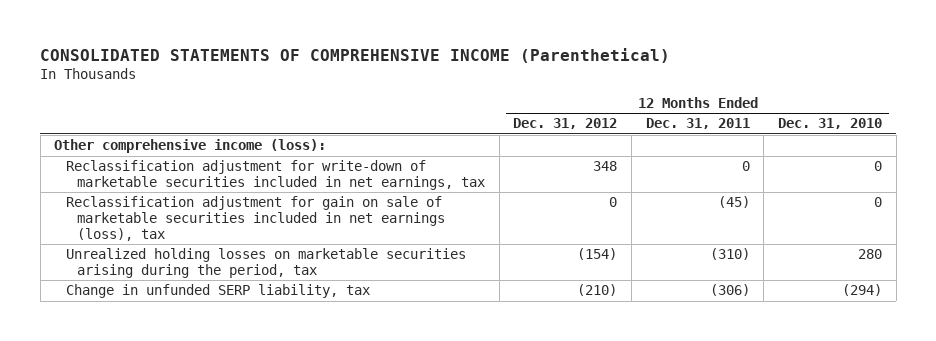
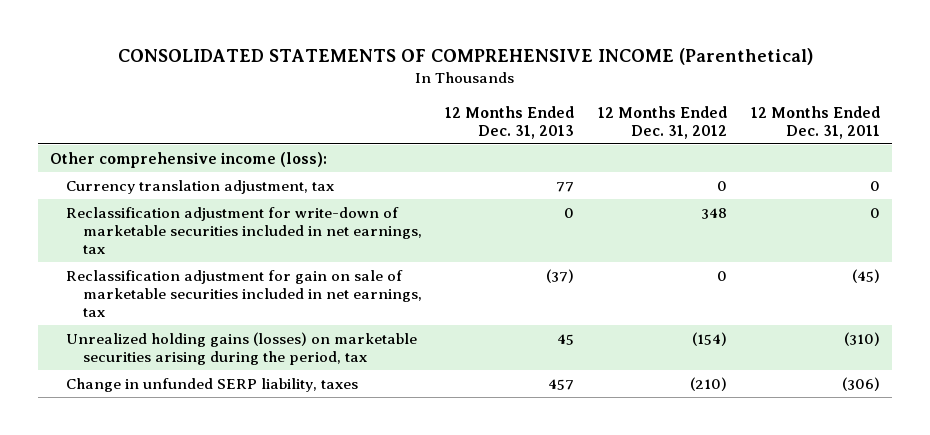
[777,118,882,130] Dec. 31, 2010 -> none
none -> [445,105,575,139] 12 Months Ended Dec. 31, 2013
none -> [66,179,335,194] Currency translation adjustment, tax
[65,196,445,241] Reclassification adjustment for gain on sale of marketable securities included in net earnings (loss), tax -> [66,269,422,317] Reclassification adjustment for gain on sale of marketable securities included in net earnings, tax
[65,248,466,278] Unrealized holding losses on marketable securities arising during the period, tax -> [66,331,418,365] Unrealized holding gains (losses) on marketable securities arising during the period, tax
[65,284,370,299] Change in unfunded SERP liability, tax -> [66,377,359,392] Change in unfunded SERP liability, taxes

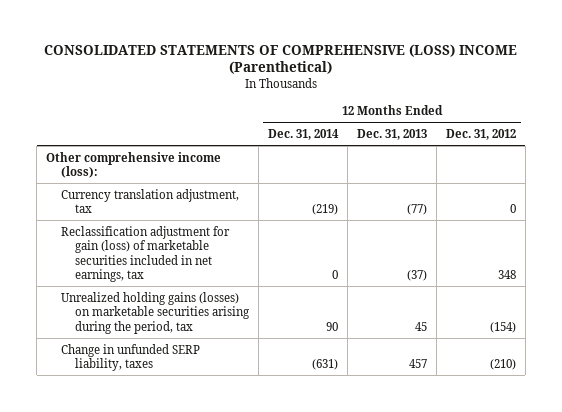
[118,48,814,66] CONSOLIDATED STATEMENTS OF COMPREHENSIVE INCOME (Parenthetical) -> [43,43,517,75] CONSOLIDATED STATEMENTS OF COMPREHENSIVE (LOSS) INCOME (Parenthetical)
[751,105,881,139] 12 Months Ended Dec. 31, 2011 -> none
none -> [268,129,340,141] Dec. 31, 2014
[66,206,422,254] Reclassification adjustment for write-down of marketable securities included in net earnings, tax -> none
[556,181,575,192] 77 -> [406,204,427,216] (77)
[66,269,422,317] Reclassification adjustment for gain on sale of marketable securities included in net earnings, tax -> [60,225,230,283] Reclassification adjustment for gain (loss) of marketable securities included in net earnings, tax
[717,270,728,281] 0 -> [497,270,516,280] 348

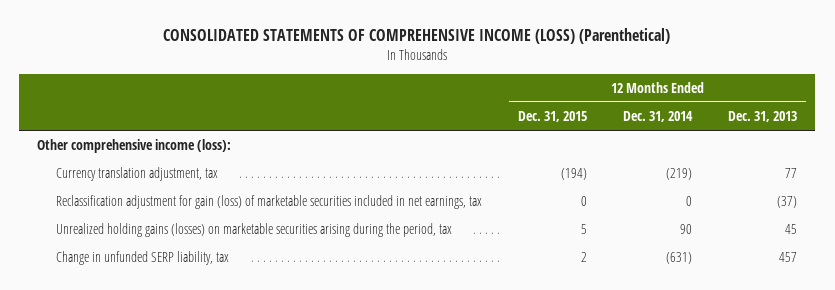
[43,43,517,75] CONSOLIDATED STATEMENTS OF COMPREHENSIVE (LOSS) INCOME (Parenthetical) -> [163,27,671,44] CONSOLIDATED STATEMENTS OF COMPREHENSIVE INCOME (LOSS) (Parenthetical)
[445,129,516,141] Dec. 31, 2012 -> none
none -> [517,110,587,122] Dec. 31, 2015
[406,204,427,216] (77) -> [785,168,798,179] 77
[60,343,200,372] Change in unfunded SERP liability, taxes -> [55,251,229,266] Change in unfunded SERP liability, tax

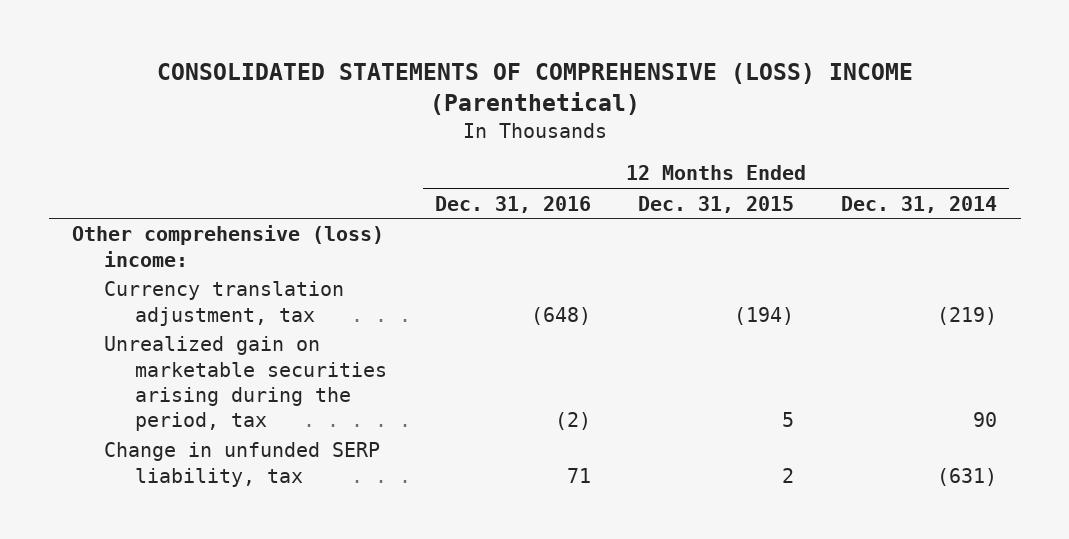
[163,27,671,44] CONSOLIDATED STATEMENTS OF COMPREHENSIVE INCOME (LOSS) (Parenthetical) -> [156,62,913,115] CONSOLIDATED STATEMENTS OF COMPREHENSIVE (LOSS) INCOME (Parenthetical)
[728,110,798,122] Dec. 31, 2013 -> none
none -> [434,195,591,213] Dec. 31, 2016
[37,139,232,154] Other comprehensive income (loss): -> [72,225,385,267] Other comprehensive (loss) income:
[55,195,482,210] Reclassification adjustment for gain (loss) of marketable securities included in net earnings, tax -> none
[55,223,452,238] Unrealized holding gains (losses) on marketable securities arising during the period, tax -> [103,336,388,432] Unrealized gain on marketable securities arising during the period, tax

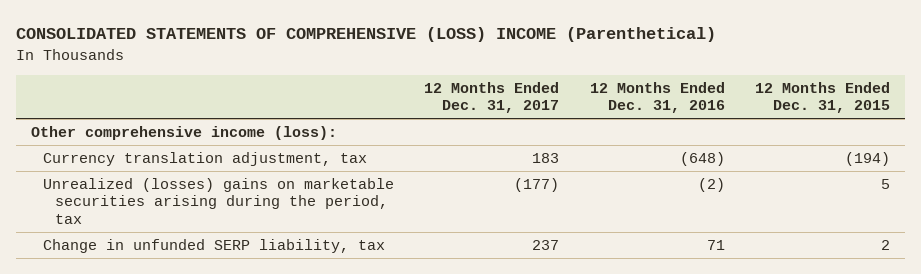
[841,195,998,213] Dec. 31, 2014 -> none
none -> [424,81,560,114] 12 Months Ended Dec. 31, 2017
[72,225,385,267] Other comprehensive (loss) income: -> [31,126,338,141] Other comprehensive income (loss):
[103,336,388,432] Unrealized gain on marketable securities arising during the period, tax -> [43,178,395,224] Unrealized (losses) gains on marketable securities arising during the period, tax

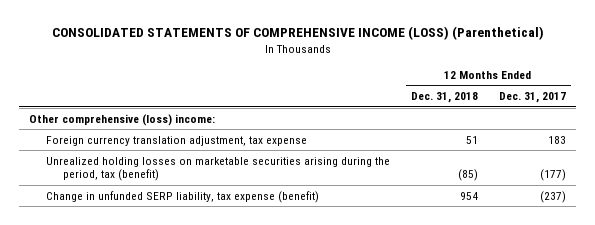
[16,27,717,43] CONSOLIDATED STATEMENTS OF COMPREHENSIVE (LOSS) INCOME (Parenthetical) -> [51,26,544,41] CONSOLIDATED STATEMENTS OF COMPREHENSIVE INCOME (LOSS) (Parenthetical)
[589,81,725,114] 12 Months Ended Dec. 31, 2016 -> none
[754,81,890,114] 12 Months Ended Dec. 31, 2015 -> none
none -> [411,92,479,104] Dec. 31, 2018
[31,126,338,141] Other comprehensive income (loss): -> [29,113,216,126] Other comprehensive (loss) income:
[43,152,368,167] Currency translation adjustment, tax -> [46,135,308,146] Foreign currency translation adjustment, tax expense
[43,178,395,224] Unrealized (losses) gains on marketable securities arising during the period, tax -> [46,156,391,182] Unrealized holding losses on marketable securities arising during the period, tax (benefit)
[43,239,386,254] Change in unfunded SERP liability, tax -> [46,190,320,203] Change in unfunded SERP liability, tax expense (benefit)
[532,240,560,251] 237 -> [539,190,566,203] (237)

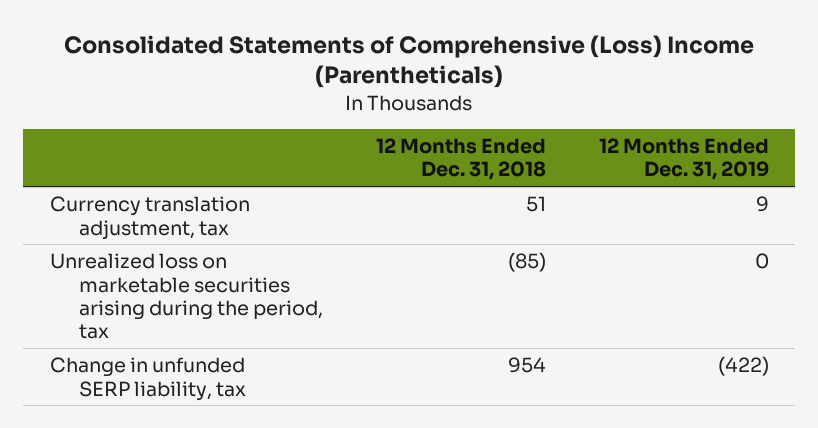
[51,26,544,41] CONSOLIDATED STATEMENTS OF COMPREHENSIVE INCOME (LOSS) (Parenthetical) -> [64,35,755,89] Consolidated Statements of Comprehensive (Loss) Income (Parentheticals)
[498,92,566,104] Dec. 31, 2017 -> none
none -> [598,138,769,181] 12 Months Ended Dec. 31, 2019
[29,113,216,126] Other comprehensive (loss) income: -> none
[46,135,308,146] Foreign currency translation adjustment, tax expense -> [49,196,250,239] Currency translation adjustment, tax
[46,156,391,182] Unrealized holding losses on marketable securities arising during the period, tax (benefit) -> [49,253,323,340] Unrealized loss on marketable securities arising during the period, tax
[46,190,320,203] Change in unfunded SERP liability, tax expense (benefit) -> [49,357,246,401] Change in unfunded SERP liability, tax

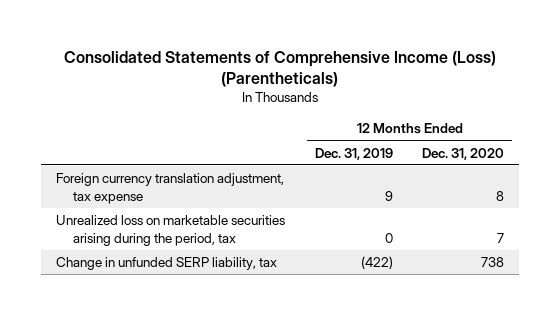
[64,35,755,89] Consolidated Statements of Comprehensive (Loss) Income (Parentheticals) -> [64,50,497,87] Consolidated Statements of Comprehensive Income (Loss) (Parentheticals)
[375,138,546,181] 12 Months Ended Dec. 31, 2018 -> none
none -> [422,147,505,160] Dec. 31, 2020
[49,196,250,239] Currency translation adjustment, tax -> [56,173,285,204] Foreign currency translation adjustment, tax expense

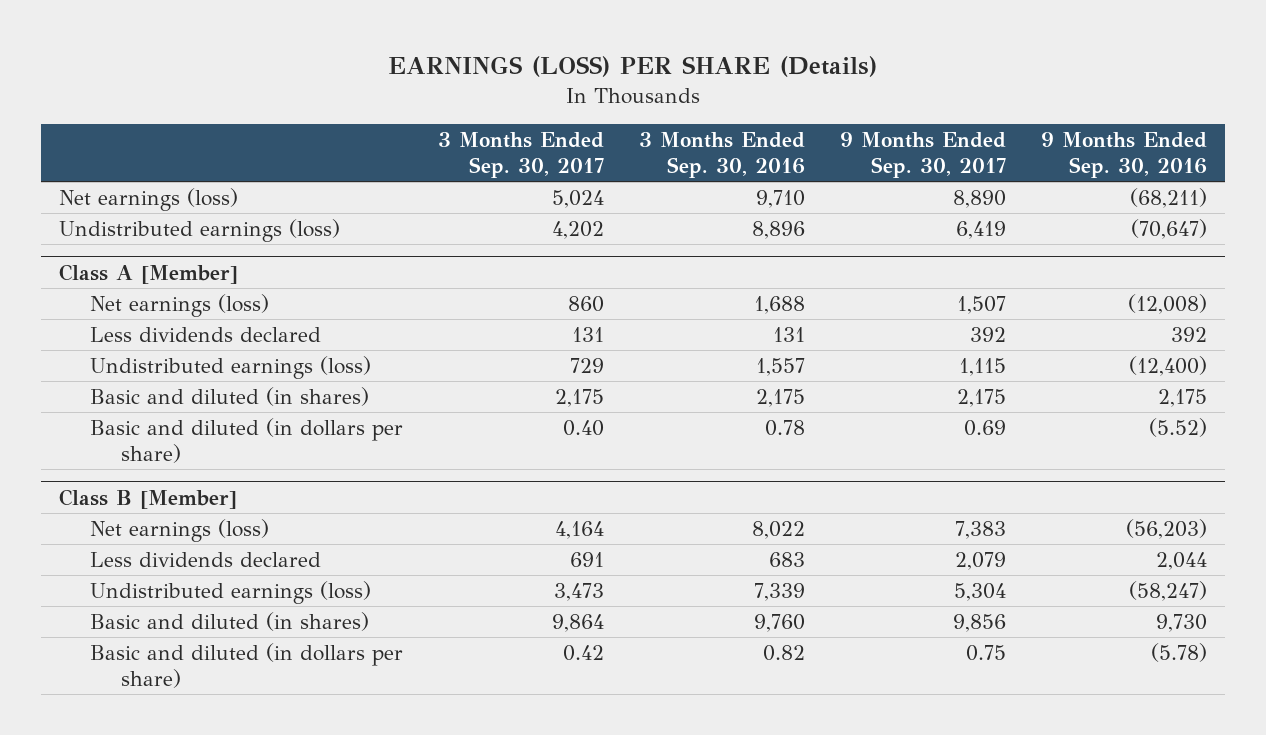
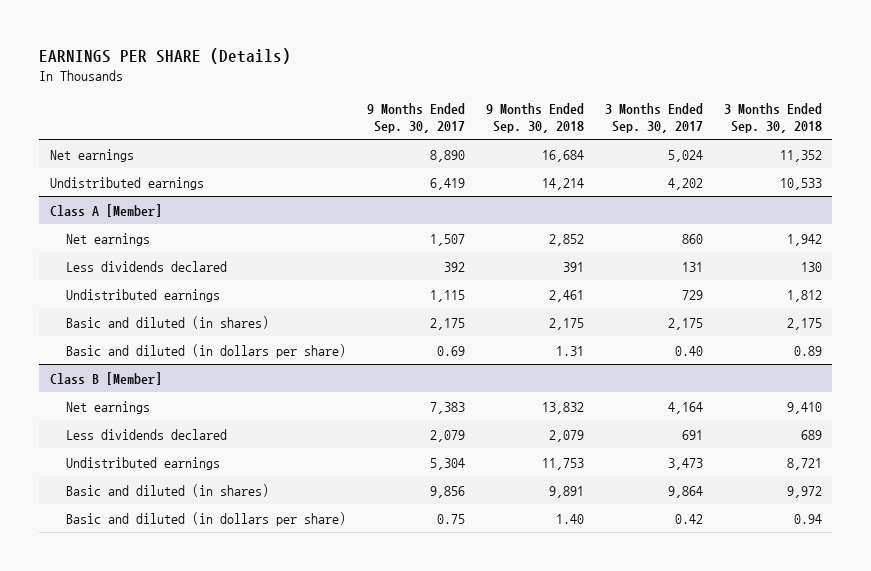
[388,56,878,78] EARNINGS (LOSS) PER SHARE (Details) -> [39,48,292,65] EARNINGS PER SHARE (Details)
[639,131,806,178] 3 Months Ended Sep. 30, 2016 -> none
[1041,131,1208,178] 9 Months Ended Sep. 30, 2016 -> none
none -> [485,103,584,133] 9 Months Ended Sep. 30, 2018
none -> [723,103,822,133] 3 Months Ended Sep. 30, 2018
[58,188,238,212] Net earnings (loss) -> [49,148,134,162] Net earnings
[58,219,340,243] Undistributed earnings (loss) -> [49,176,204,190] Undistributed earnings
[89,294,269,318] Net earnings (loss) -> [65,232,150,246] Net earnings
[89,356,371,380] Undistributed earnings (loss) -> [65,288,220,302] Undistributed earnings
[89,519,269,543] Net earnings (loss) -> [65,400,150,414] Net earnings
[89,581,371,605] Undistributed earnings (loss) -> [65,456,220,470] Undistributed earnings

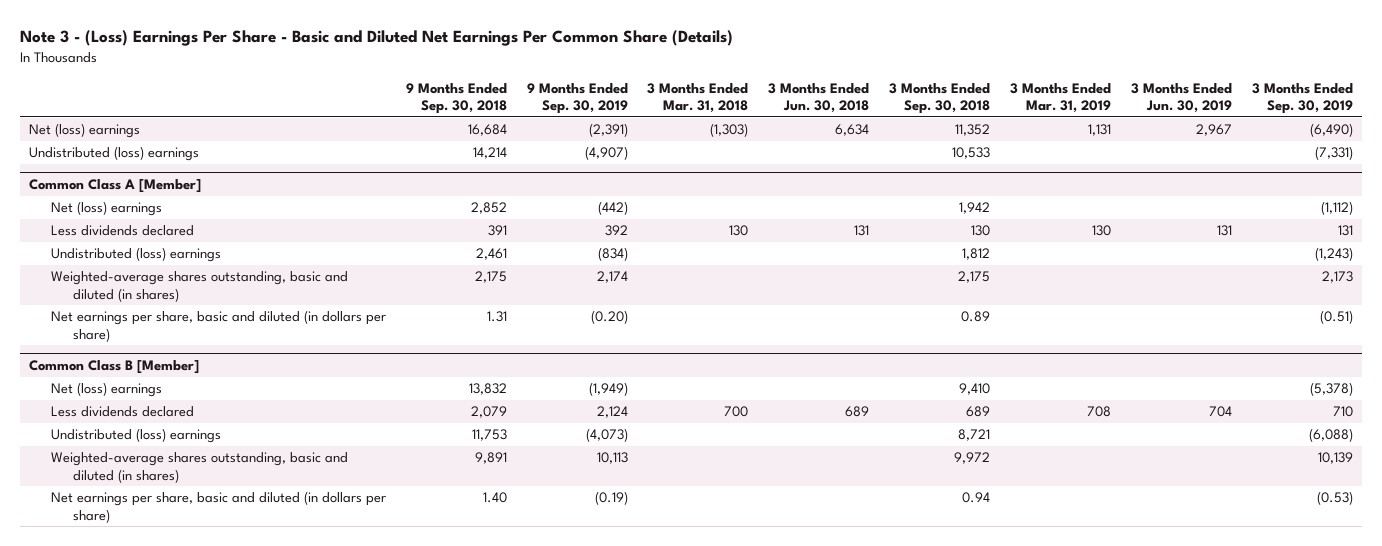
[39,48,292,65] EARNINGS PER SHARE (Details) -> [19,30,733,47] Note 3 - (Loss) Earnings Per Share - Basic and Diluted Net Earnings Per Common Share (Details)
[366,103,465,133] 9 Months Ended Sep. 30, 2017 -> none
[604,103,703,133] 3 Months Ended Sep. 30, 2017 -> none
none -> [526,82,628,115] 9 Months Ended Sep. 30, 2019
none -> [647,82,749,114] 3 Months Ended Mar. 31, 2018
none -> [768,82,870,114] 3 Months Ended Jun. 30, 2018
none -> [1009,82,1111,114] 3 Months Ended Mar. 31, 2019
none -> [1130,82,1232,114] 3 Months Ended Jun. 30, 2019
none -> [1251,82,1353,115] 3 Months Ended Sep. 30, 2019
[49,148,134,162] Net earnings -> [29,123,141,139] Net (loss) earnings
[49,176,204,190] Undistributed earnings -> [29,146,200,162] Undistributed (loss) earnings
[49,203,162,217] Class A [Member] -> [29,178,202,193] Common Class A [Member]
[65,232,150,246] Net earnings -> [51,201,163,217] Net (loss) earnings
[65,288,220,302] Undistributed earnings -> [51,247,222,263] Undistributed (loss) earnings
[65,315,269,329] Basic and diluted (in shares) -> [51,271,349,302] Weighted-average shares outstanding, basic and diluted (in shares)
[65,343,346,358] Basic and diluted (in dollars per share) -> [51,310,387,342] Net earnings per share, basic and diluted (in dollars per share)
[49,371,162,385] Class B [Member] -> [29,359,200,374] Common Class B [Member]
[65,400,150,414] Net earnings -> [51,382,163,398] Net (loss) earnings
[65,456,220,470] Undistributed earnings -> [51,428,222,444] Undistributed (loss) earnings
[65,483,269,497] Basic and diluted (in shares) -> [51,452,349,483] Weighted-average shares outstanding, basic and diluted (in shares)
[65,511,346,526] Basic and diluted (in dollars per share) -> [51,491,387,523] Net earnings per share, basic and diluted (in dollars per share)

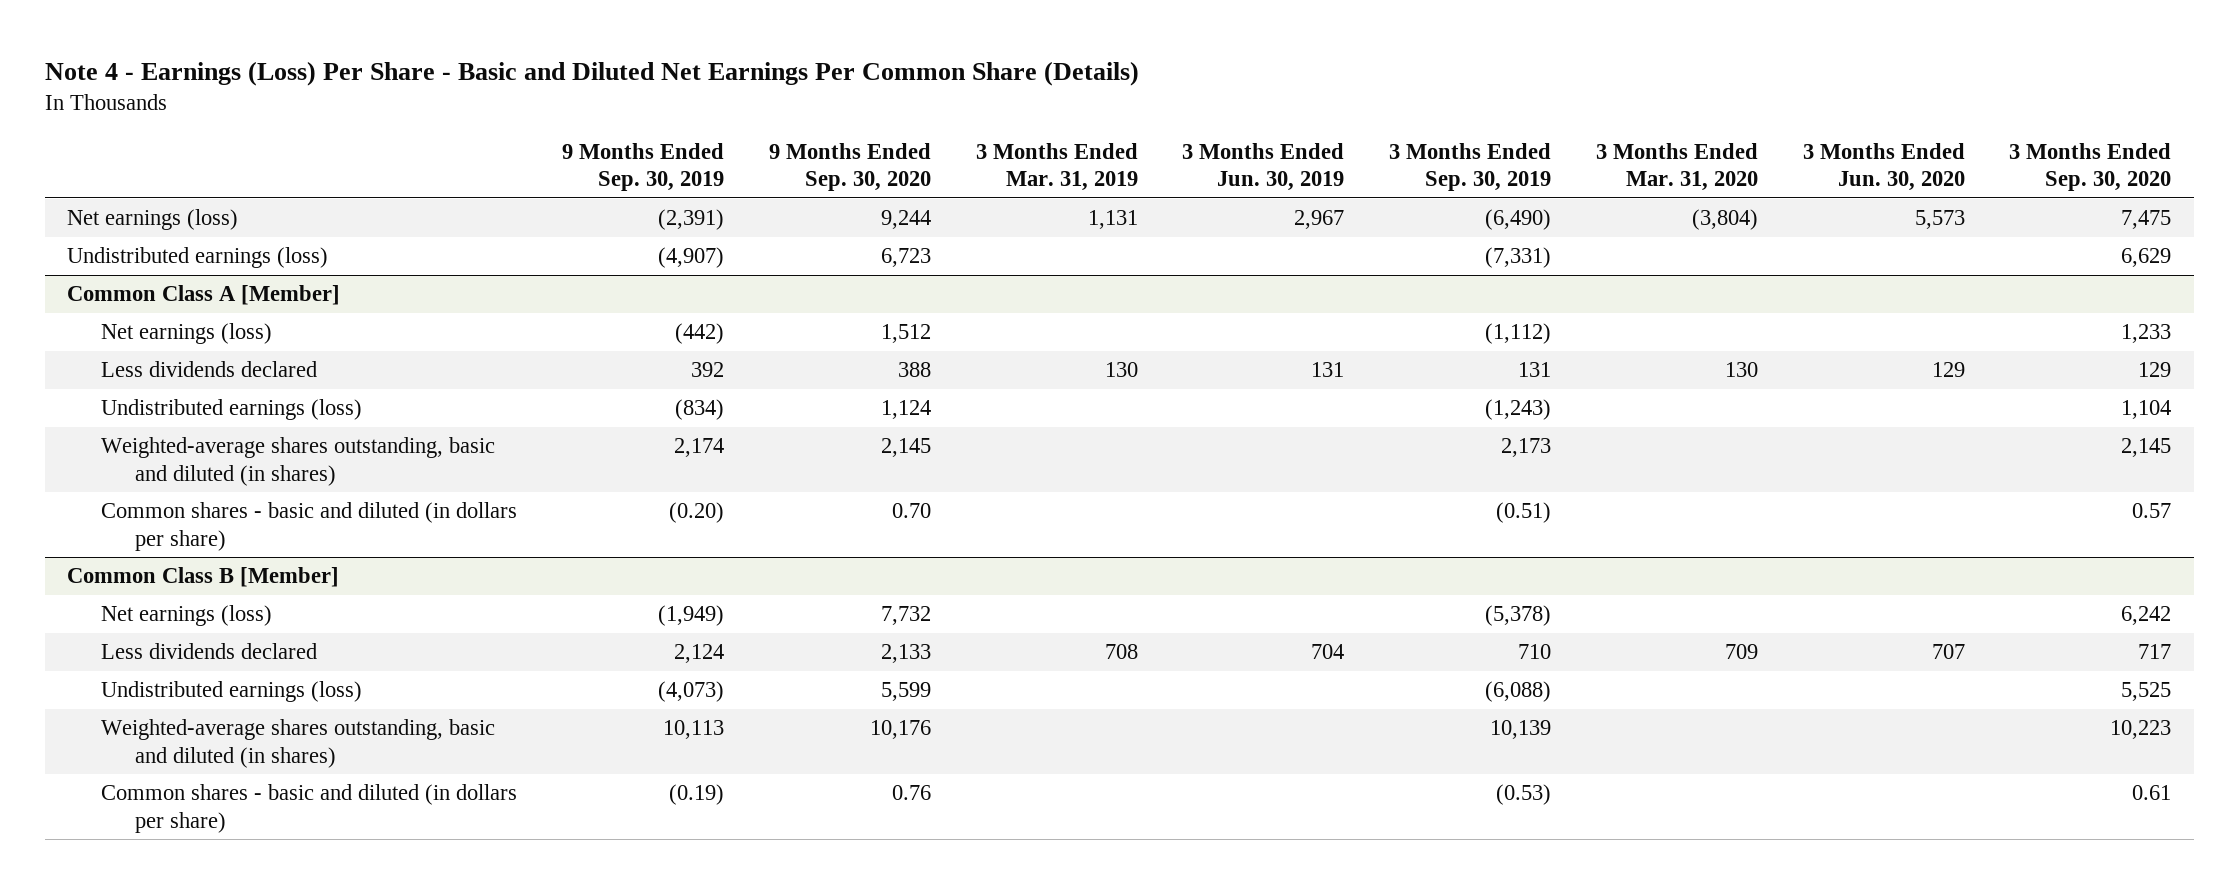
[19,30,733,47] Note 3 - (Loss) Earnings Per Share - Basic and Diluted Net Earnings Per Common Share (Details) -> [44,60,1139,86] Note 4 - Earnings (Loss) Per Share - Basic and Diluted Net Earnings Per Common Share (Details)
[405,82,507,115] 9 Months Ended Sep. 30, 2018 -> none
[647,82,749,114] 3 Months Ended Mar. 31, 2018 -> none
[768,82,870,114] 3 Months Ended Jun. 30, 2018 -> none
[889,82,991,115] 3 Months Ended Sep. 30, 2018 -> none
none -> [768,142,931,192] 9 Months Ended Sep. 30, 2020
none -> [1595,142,1758,192] 3 Months Ended Mar. 31, 2020
none -> [1802,142,1965,192] 3 Months Ended Jun. 30, 2020
none -> [2009,142,2172,192] 3 Months Ended Sep. 30, 2020
[29,123,141,139] Net (loss) earnings -> [66,209,238,231] Net earnings (loss)
[29,146,200,162] Undistributed (loss) earnings -> [66,247,328,269] Undistributed earnings (loss)
[51,201,163,217] Net (loss) earnings -> [101,323,273,345] Net earnings (loss)
[51,247,222,263] Undistributed (loss) earnings -> [101,399,363,421] Undistributed earnings (loss)
[51,310,387,342] Net earnings per share, basic and diluted (in dollars per share) -> [101,502,518,551] Common shares - basic and diluted (in dollars per share)
[51,382,163,398] Net (loss) earnings -> [101,605,273,627] Net earnings (loss)
[51,428,222,444] Undistributed (loss) earnings -> [101,681,363,703] Undistributed earnings (loss)
[51,491,387,523] Net earnings per share, basic and diluted (in dollars per share) -> [101,784,518,833] Common shares - basic and diluted (in dollars per share)

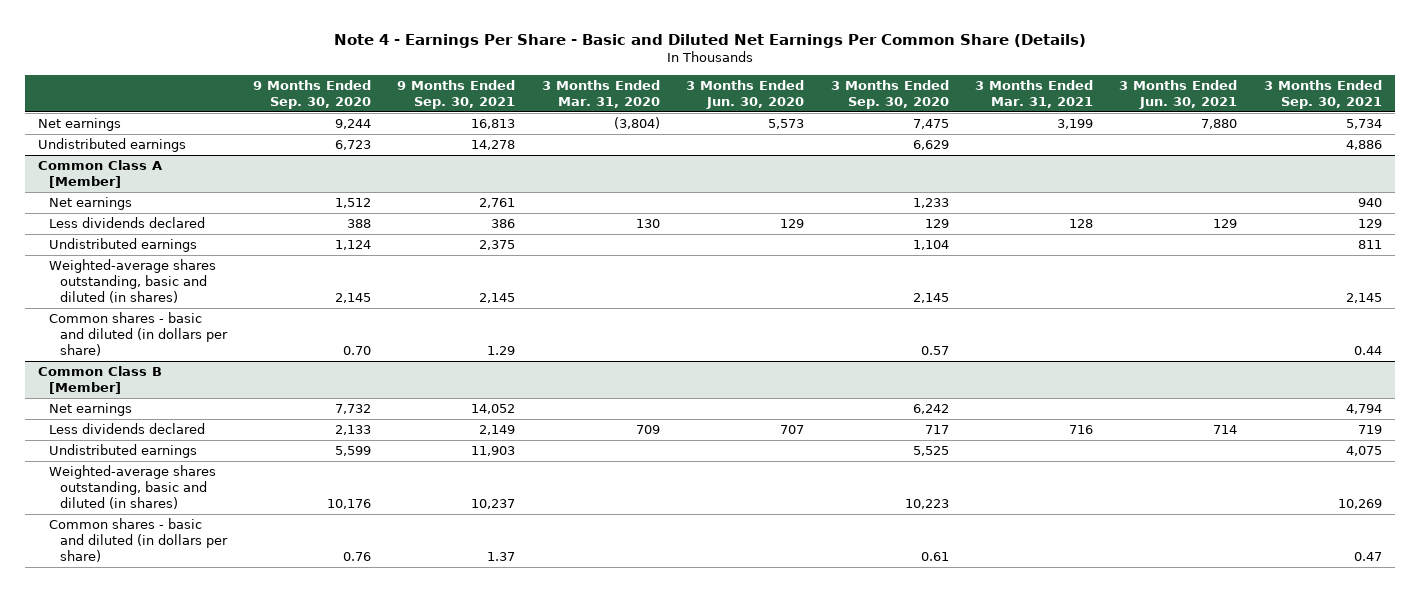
[44,60,1139,86] Note 4 - Earnings (Loss) Per Share - Basic and Diluted Net Earnings Per Common Share (Details) -> [333,33,1086,48] Note 4 - Earnings Per Share - Basic and Diluted Net Earnings Per Common Share (Details)
[561,142,724,192] 9 Months Ended Sep. 30, 2019 -> none
[975,142,1138,192] 3 Months Ended Mar. 31, 2019 -> none
[1182,142,1345,192] 3 Months Ended Jun. 30, 2019 -> none
[1389,142,1552,192] 3 Months Ended Sep. 30, 2019 -> none
none -> [397,79,516,109] 9 Months Ended Sep. 30, 2021
none -> [974,79,1093,108] 3 Months Ended Mar. 31, 2021
none -> [1119,79,1238,109] 3 Months Ended Jun. 30, 2021
none -> [1263,79,1382,109] 3 Months Ended Sep. 30, 2021
[66,209,238,231] Net earnings (loss) -> [37,118,121,132] Net earnings
[66,247,328,269] Undistributed earnings (loss) -> [37,138,186,153] Undistributed earnings
[101,323,273,345] Net earnings (loss) -> [48,197,132,211] Net earnings
[101,399,363,421] Undistributed earnings (loss) -> [48,238,197,253] Undistributed earnings
[101,605,273,627] Net earnings (loss) -> [48,403,132,417] Net earnings
[101,681,363,703] Undistributed earnings (loss) -> [48,444,197,459] Undistributed earnings

